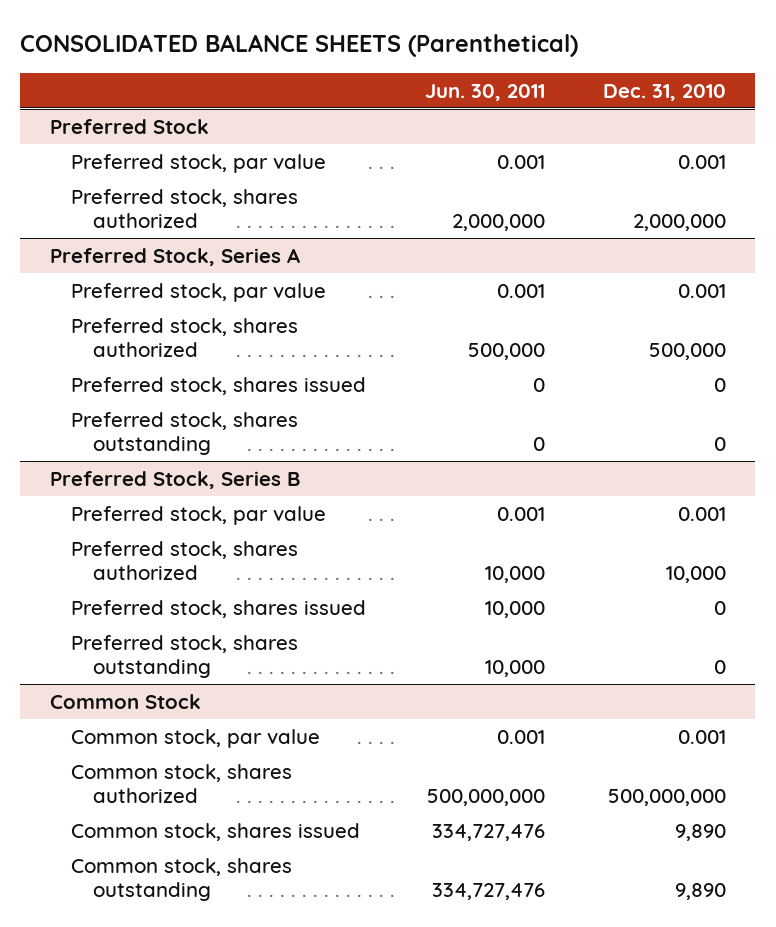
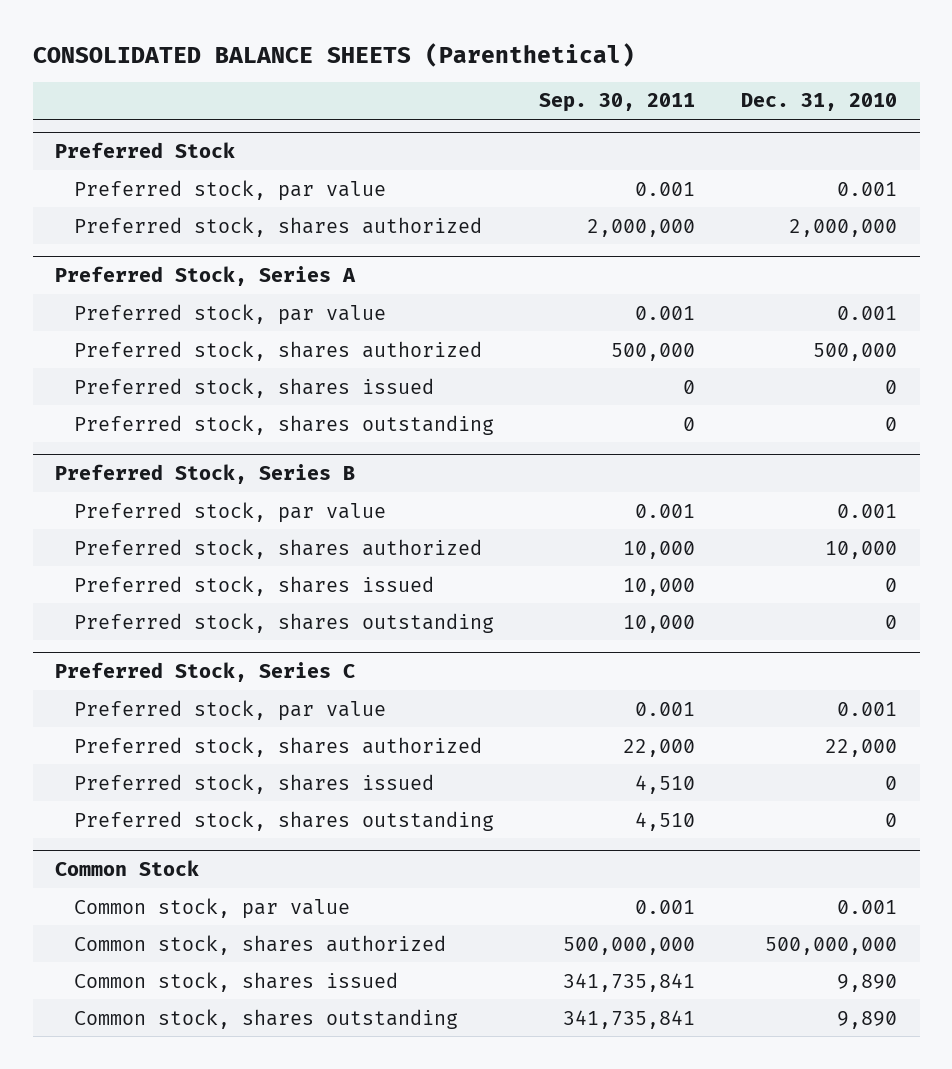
[424,83,545,101] Jun. 30, 2011 -> none
none -> [539,93,696,113] Sep. 30, 2011
none -> [55,661,356,682] Preferred Stock, Series C
none -> [73,699,386,721] Preferred stock, par value
none -> [73,736,482,757] Preferred stock, shares authorized
none -> [73,773,434,794] Preferred stock, shares issued
none -> [73,810,494,831] Preferred stock, shares outstanding

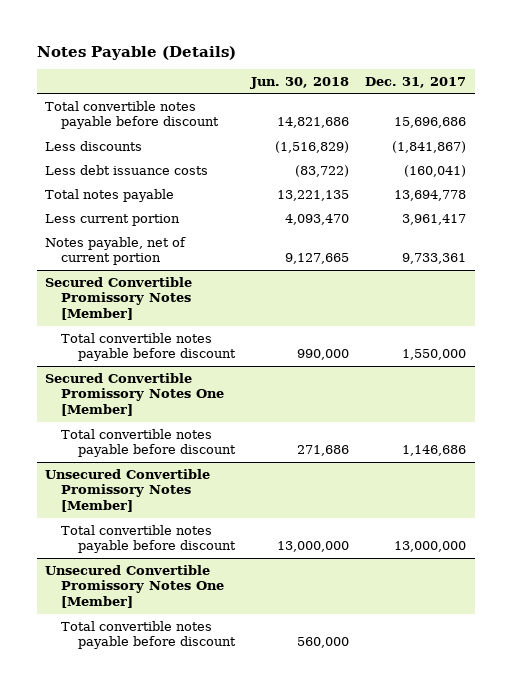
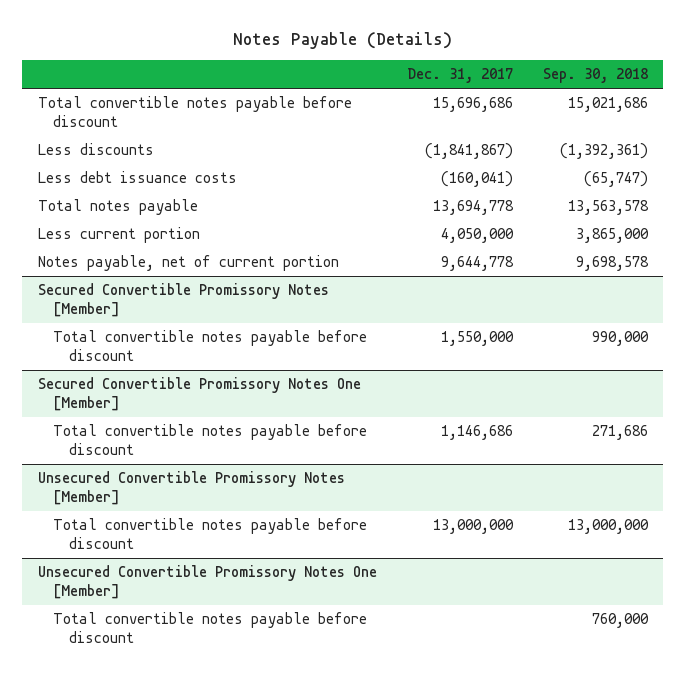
[250,76,350,89] Jun. 30, 2018 -> none
none -> [543,68,649,84] Sep. 30, 2018
[402,213,467,225] 3,961,417 -> [440,228,514,244] 4,050,000
[402,253,467,265] 9,733,361 -> [440,256,514,272] 9,644,778

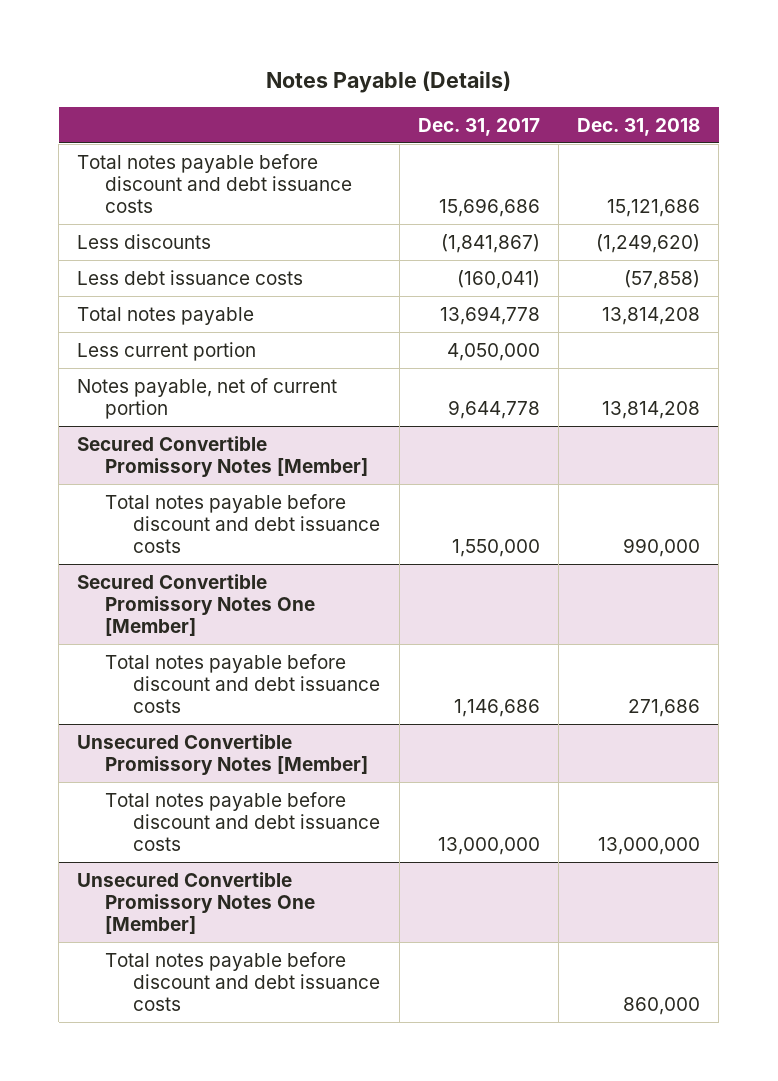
[543,68,649,84] Sep. 30, 2018 -> none
none -> [577,117,701,136] Dec. 31, 2018
[37,96,352,127] Total convertible notes payable before discount -> [77,153,353,213] Total notes payable before discount and debt issuance costs
[53,330,368,361] Total convertible notes payable before discount -> [105,493,381,553] Total notes payable before discount and debt issuance costs
[53,424,368,455] Total convertible notes payable before discount -> [105,653,381,713] Total notes payable before discount and debt issuance costs
[53,518,368,549] Total convertible notes payable before discount -> [105,791,381,851] Total notes payable before discount and debt issuance costs
[53,612,368,643] Total convertible notes payable before discount -> [105,951,381,1011] Total notes payable before discount and debt issuance costs

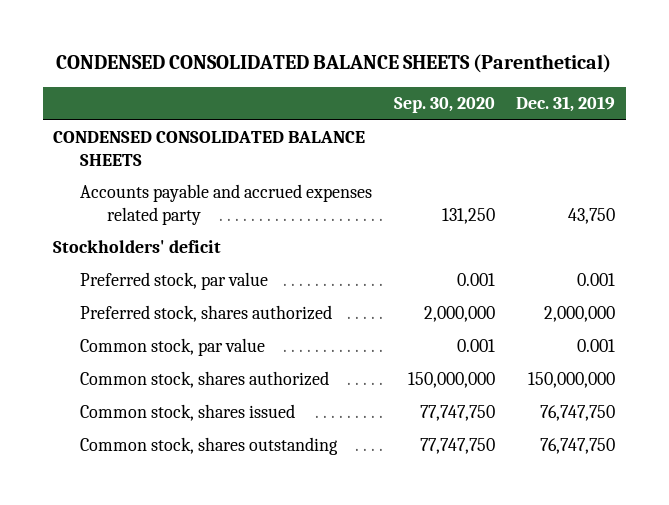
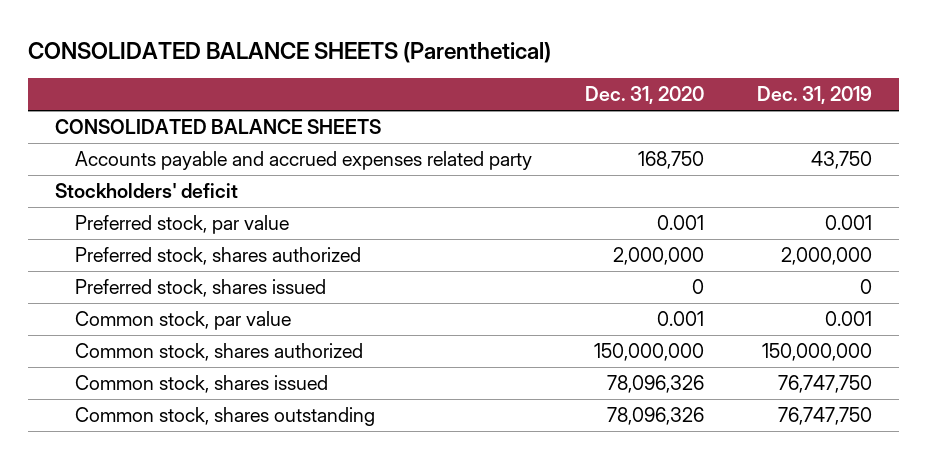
[56,54,612,74] CONDENSED CONSOLIDATED BALANCE SHEETS (Parenthetical) -> [28,41,552,63] CONSOLIDATED BALANCE SHEETS (Parenthetical)
[393,97,495,114] Sep. 30, 2020 -> none
none -> [585,86,705,105] Dec. 31, 2020
[53,131,366,166] CONDENSED CONSOLIDATED BALANCE SHEETS -> [54,119,381,135] CONSOLIDATED BALANCE SHEETS
none -> [75,279,327,298] Preferred stock, shares issued

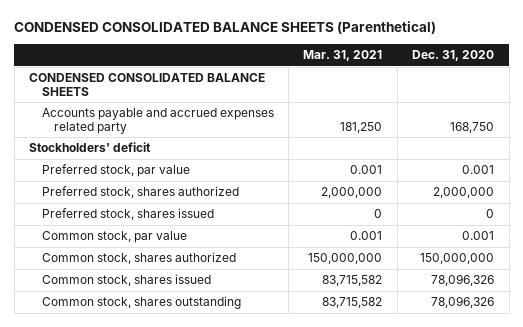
[28,41,552,63] CONSOLIDATED BALANCE SHEETS (Parenthetical) -> [14,21,437,35] CONDENSED CONSOLIDATED BALANCE SHEETS (Parenthetical)
[757,86,873,105] Dec. 31, 2019 -> none
none -> [303,50,383,62] Mar. 31, 2021
[54,119,381,135] CONSOLIDATED BALANCE SHEETS -> [29,73,266,96] CONDENSED CONSOLIDATED BALANCE SHEETS

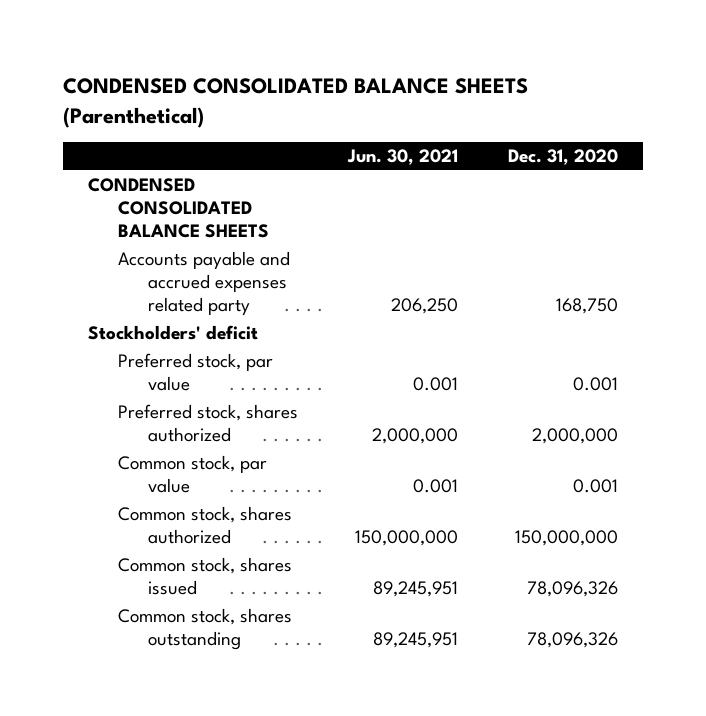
[303,50,383,62] Mar. 31, 2021 -> none
none -> [347,149,459,166] Jun. 30, 2021
[41,208,214,221] Preferred stock, shares issued -> none

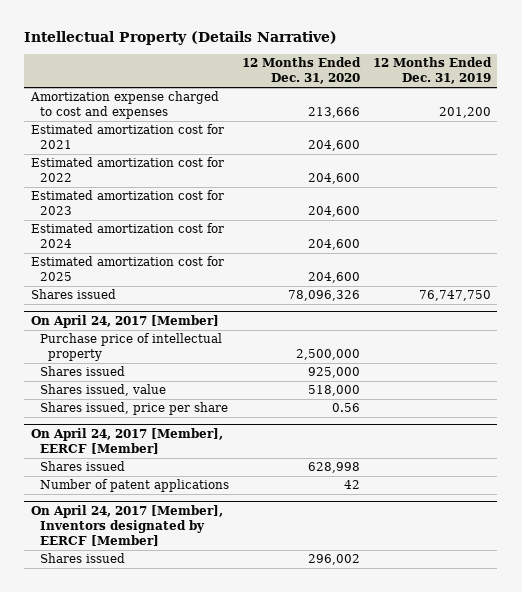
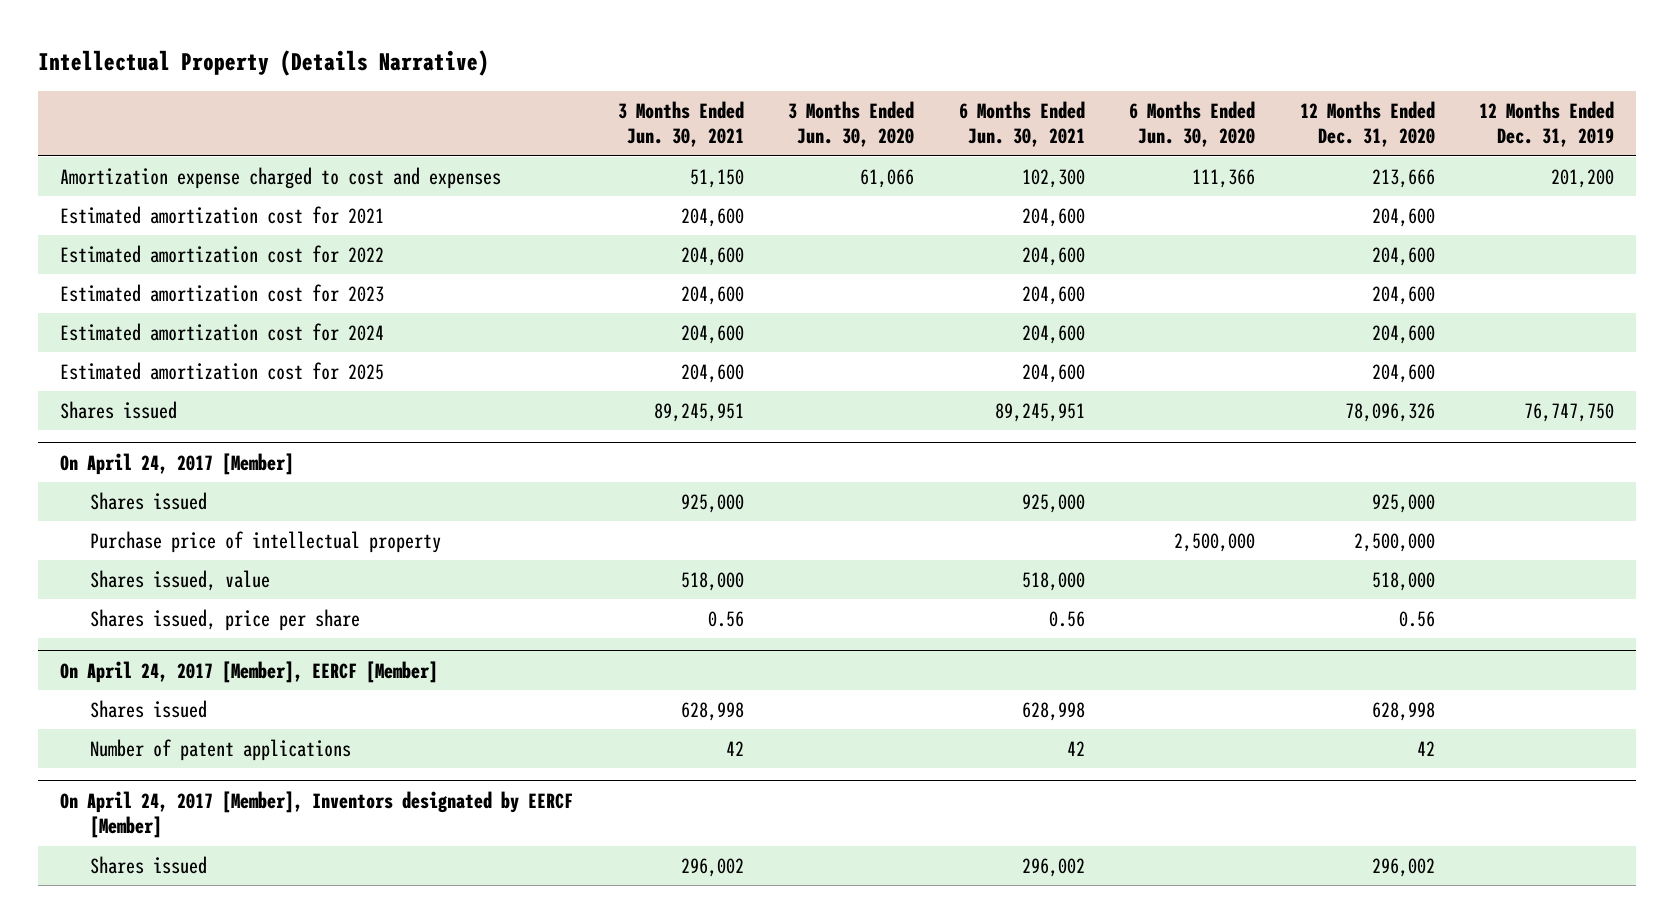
none -> [617,100,744,148] 3 Months Ended Jun. 30, 2021
none -> [788,100,915,148] 3 Months Ended Jun. 30, 2020
none -> [958,100,1085,148] 6 Months Ended Jun. 30, 2021
none -> [1129,100,1256,148] 6 Months Ended Jun. 30, 2020
[39,333,222,362] Purchase price of intellectual property -> [90,530,442,553] Purchase price of intellectual property

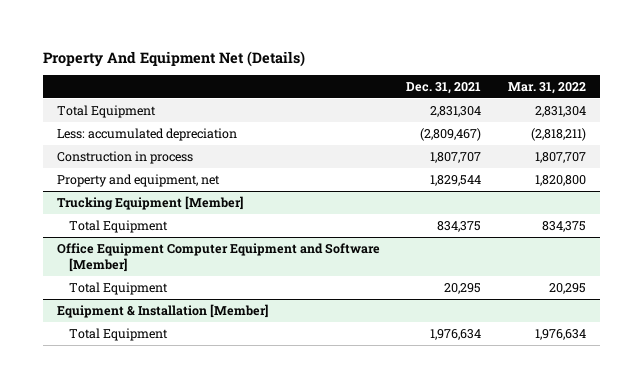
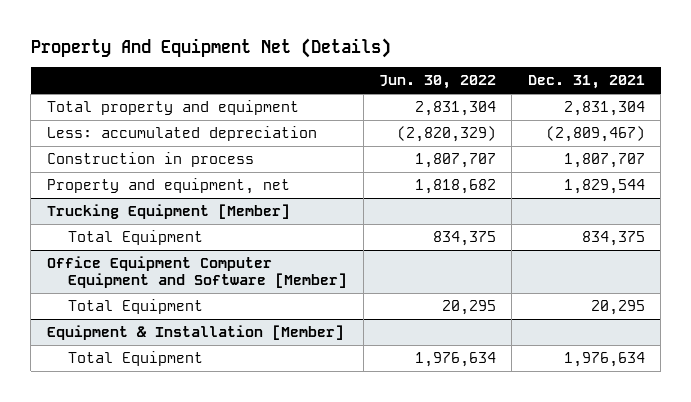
[508,81,587,94] Mar. 31, 2022 -> none
none -> [379,75,497,90] Jun. 30, 2022
[56,104,156,118] Total Equipment -> [46,100,299,116] Total property and equipment

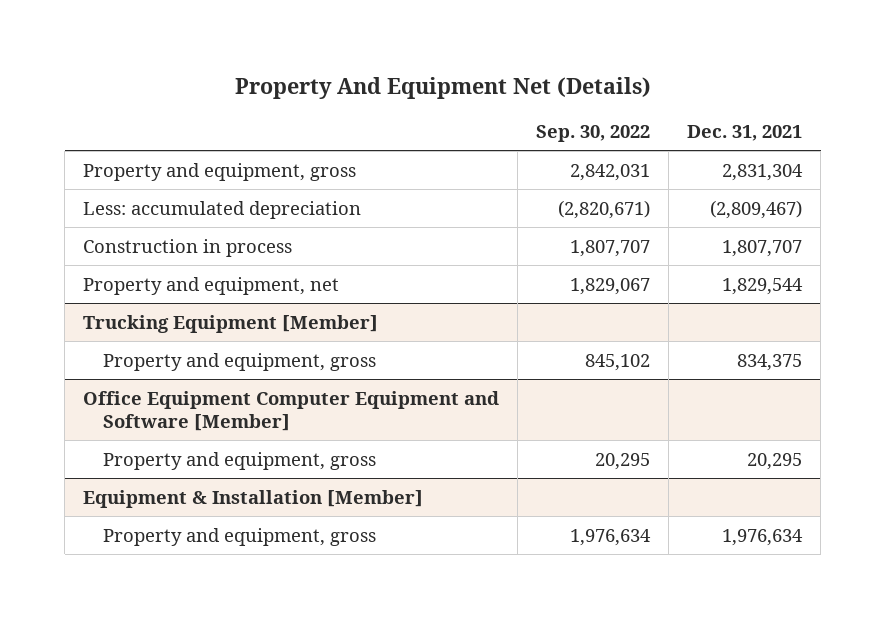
[379,75,497,90] Jun. 30, 2022 -> none
none -> [536,124,651,142] Sep. 30, 2022
[46,100,299,116] Total property and equipment -> [83,162,357,181] Property and equipment, gross
[68,230,204,246] Total Equipment -> [102,352,376,371] Property and equipment, gross
[68,299,204,315] Total Equipment -> [102,451,376,470] Property and equipment, gross
[68,351,204,367] Total Equipment -> [102,527,376,546] Property and equipment, gross

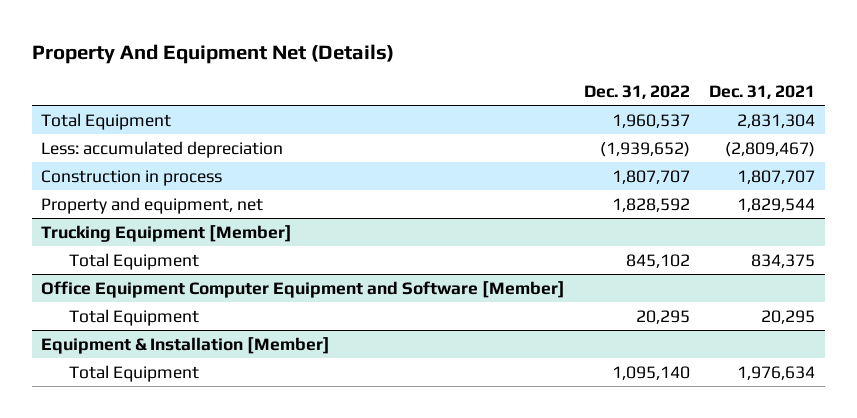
[536,124,651,142] Sep. 30, 2022 -> none
none -> [584,84,691,99] Dec. 31, 2022
[83,162,357,181] Property and equipment, gross -> [41,112,172,130] Total Equipment
[102,352,376,371] Property and equipment, gross -> [69,252,200,270] Total Equipment
[102,451,376,470] Property and equipment, gross -> [69,308,200,326] Total Equipment
[102,527,376,546] Property and equipment, gross -> [69,364,200,382] Total Equipment

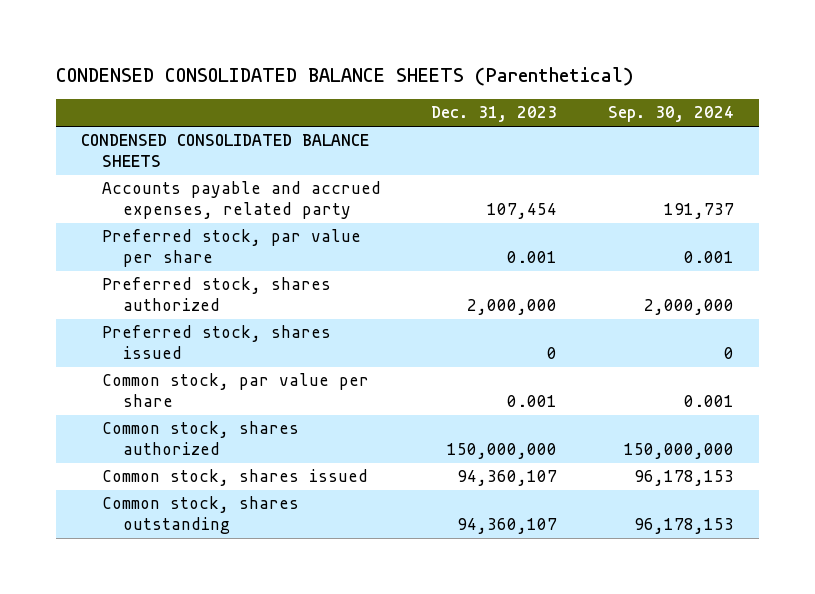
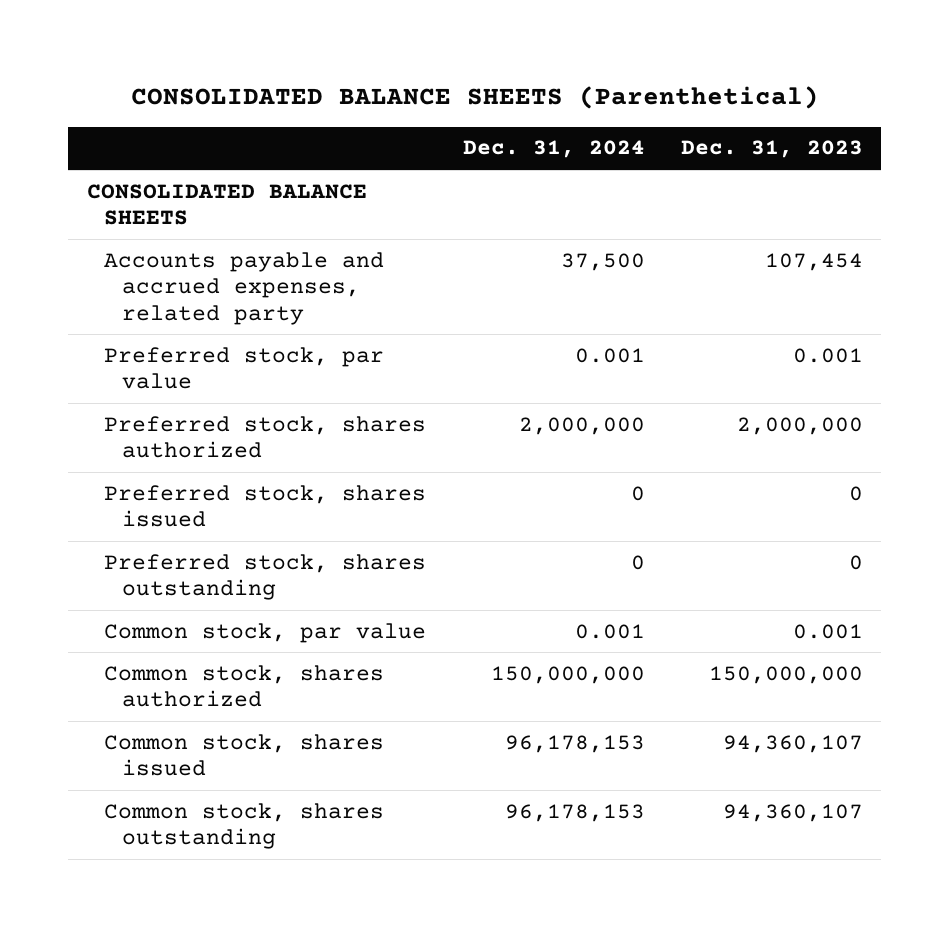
[55,66,634,86] CONDENSED CONSOLIDATED BALANCE SHEETS (Parenthetical) -> [130,85,819,109] CONSOLIDATED BALANCE SHEETS (Parenthetical)
[608,106,735,123] Sep. 30, 2024 -> none
none -> [462,140,645,159] Dec. 31, 2024
[80,134,369,168] CONDENSED CONSOLIDATED BALANCE SHEETS -> [86,183,367,226] CONSOLIDATED BALANCE SHEETS
[101,229,361,268] Preferred stock, par value per share -> [104,346,385,390] Preferred stock, par value
none -> [104,553,427,601] Preferred stock, shares outstanding
[101,373,369,408] Common stock, par value per share -> [104,622,427,643] Common stock, par value

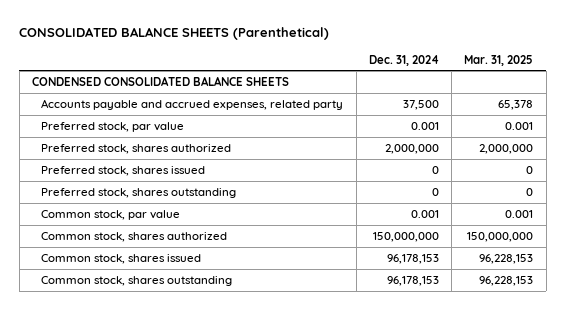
[680,140,863,159] Dec. 31, 2023 -> none
none -> [464,54,534,66] Mar. 31, 2025
[86,183,367,226] CONSOLIDATED BALANCE SHEETS -> [31,76,289,87] CONDENSED CONSOLIDATED BALANCE SHEETS

